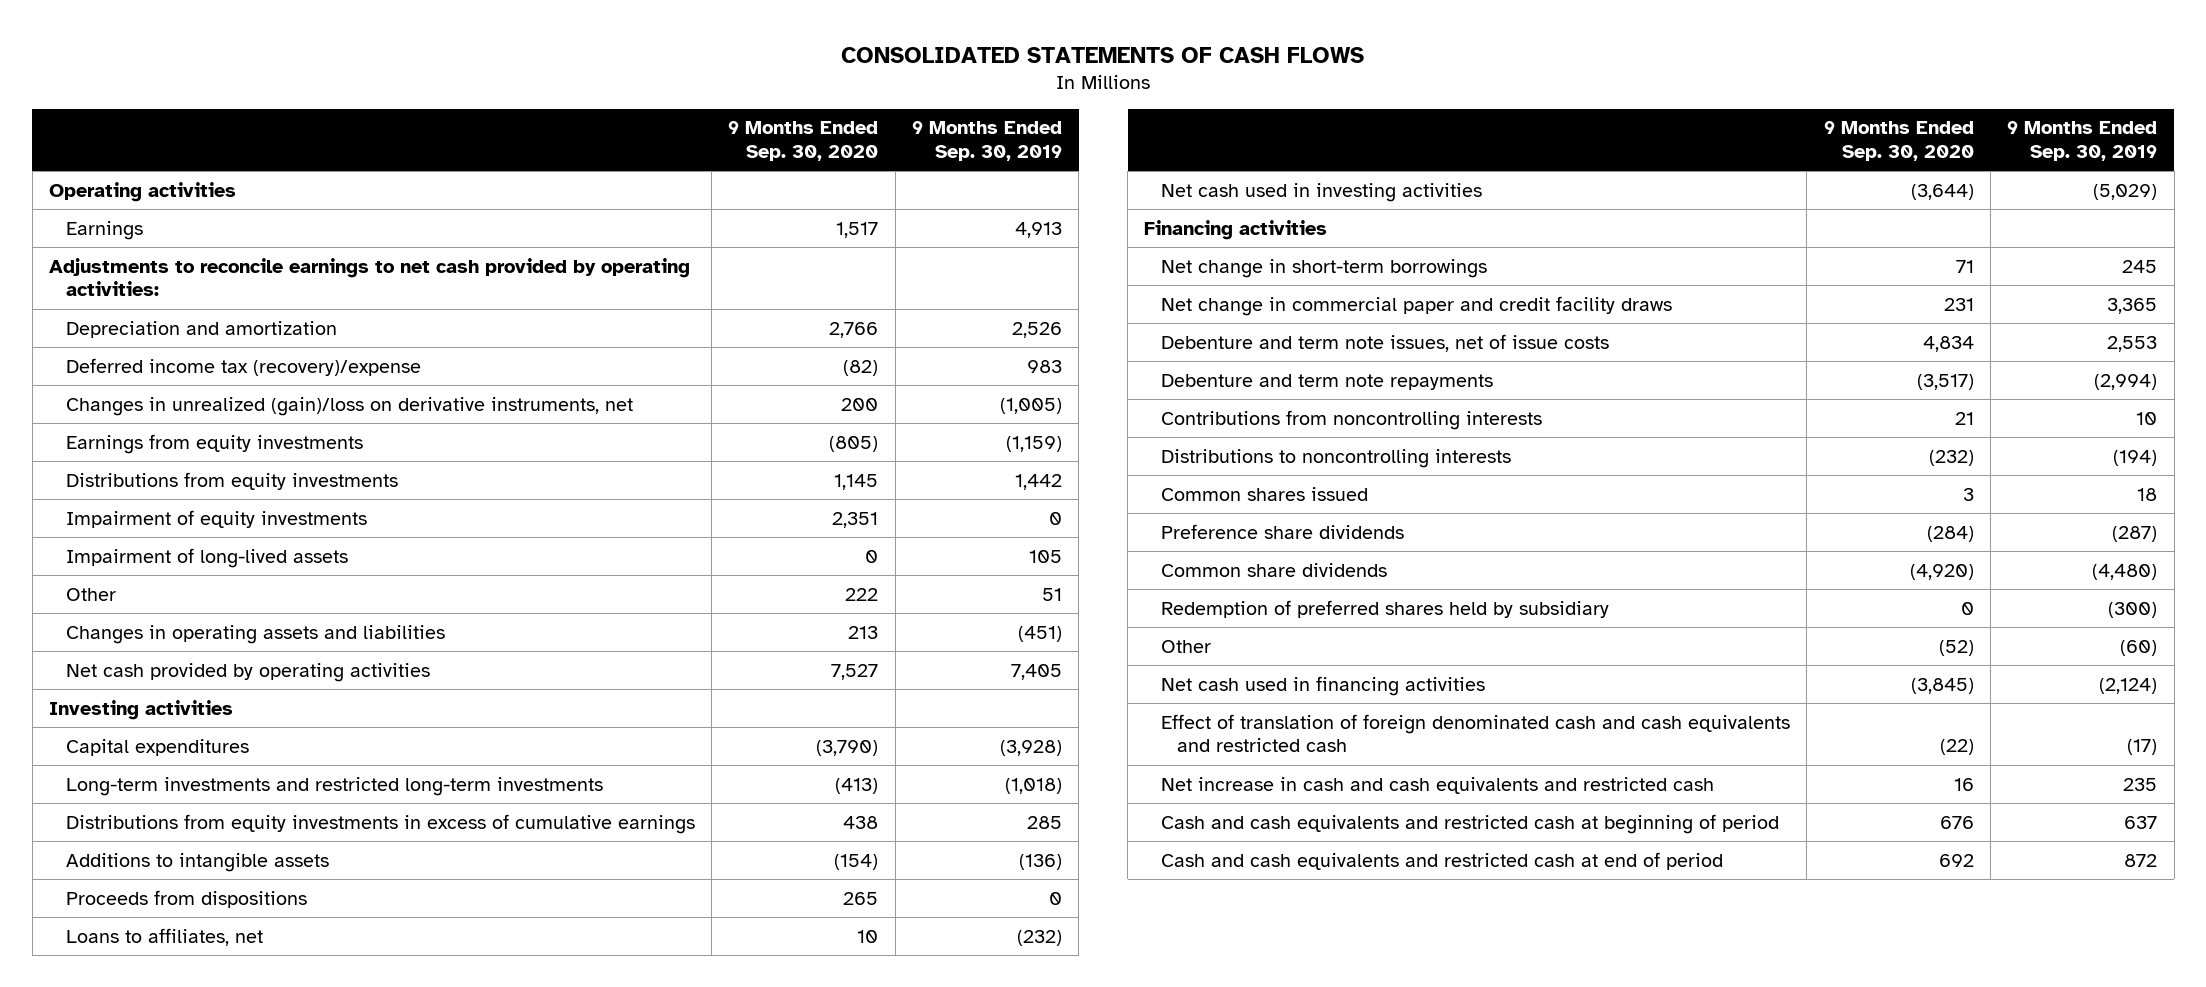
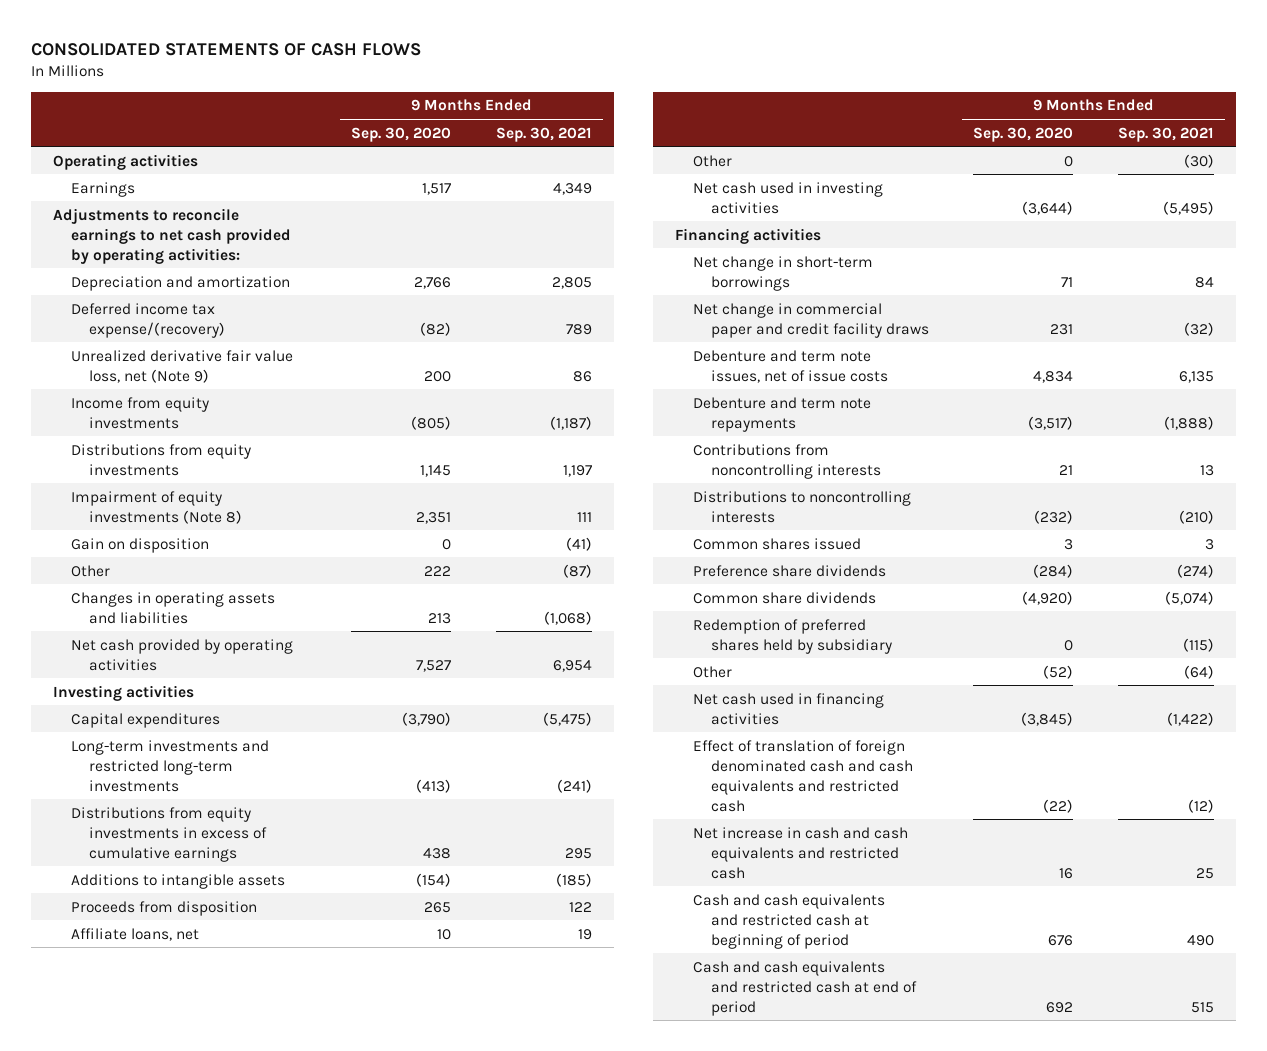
[911,121,1062,161] 9 Months Ended Sep. 30, 2019 -> none
none -> [495,126,592,142] Sep. 30, 2021
[65,357,421,376] Deferred income tax (recovery)/expense -> [70,302,225,338] Deferred income tax expense/(recovery)
[65,396,633,416] Changes in unrealized (gain)/loss on derivative instruments, net -> [70,349,293,383] Unrealized derivative fair value loss, net (Note 9)
[65,433,363,454] Earnings from equity investments -> [70,396,209,429] Income from equity investments
[65,547,348,568] Impairment of long-lived assets -> none
[65,509,367,528] Impairment of equity investments -> [70,490,242,524] Impairment of equity investments (Note 8)
none -> [70,537,209,553] Gain on disposition
[65,889,307,908] Proceeds from dispositions -> [70,900,257,916] Proceeds from disposition
[65,927,263,946] Loans to affiliates, net -> [70,927,199,941] Affiliate loans, net
none -> [693,154,733,167] Other

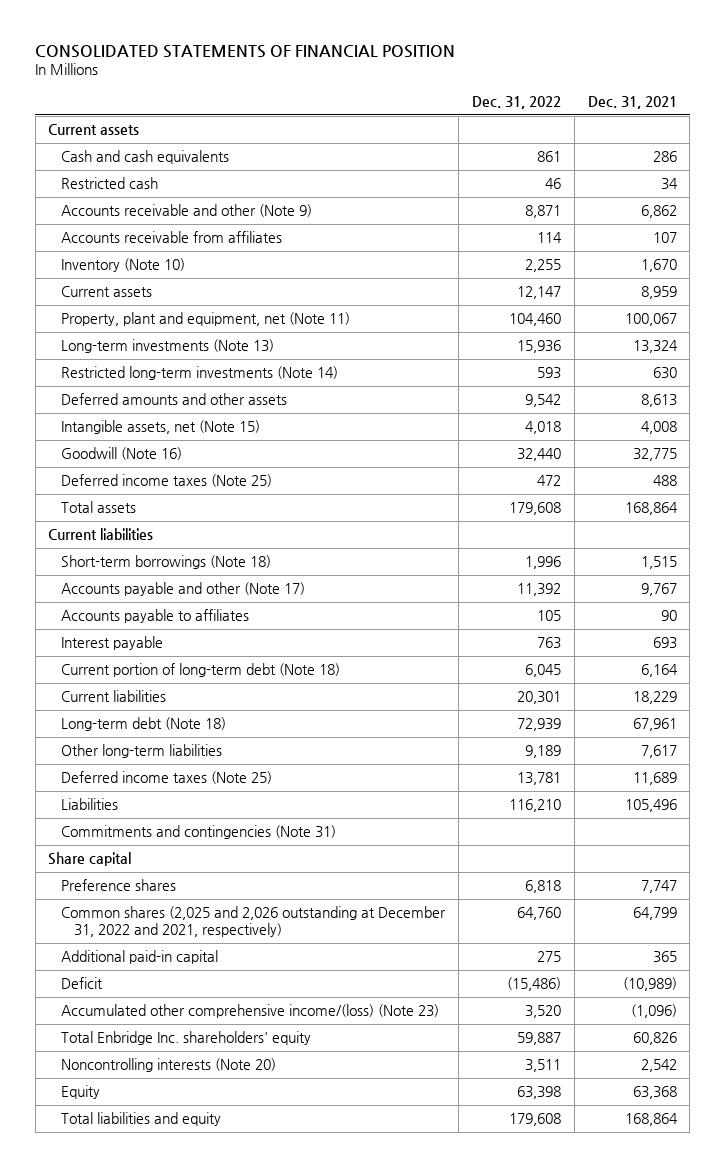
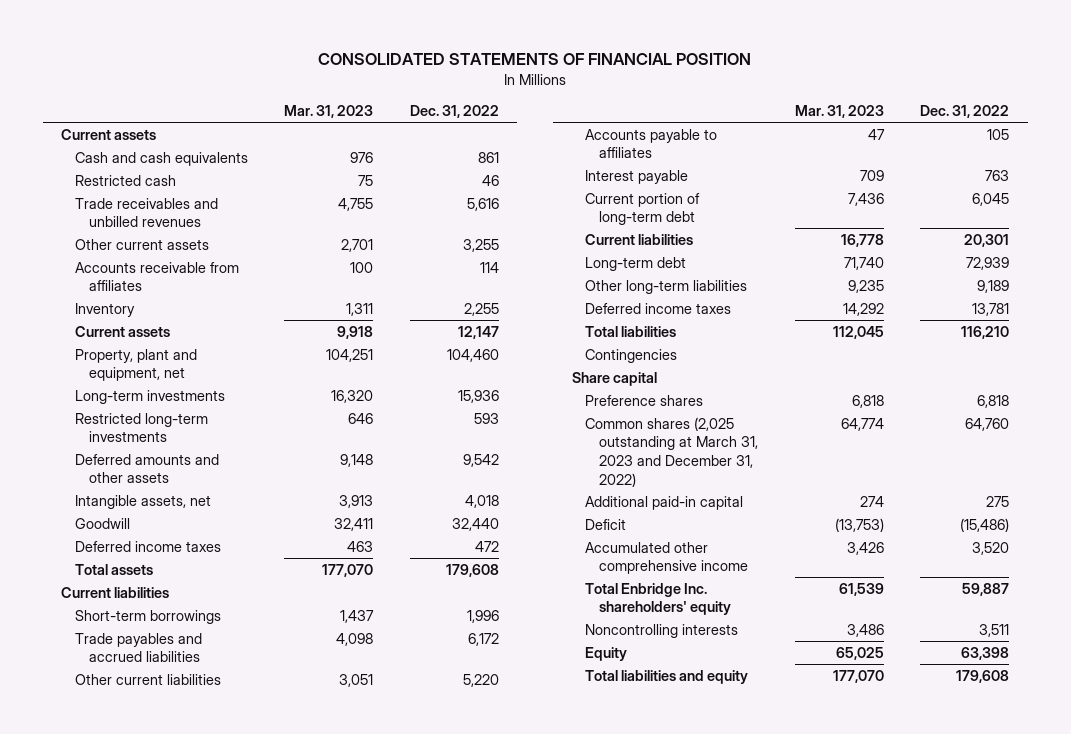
[587,96,677,110] Dec. 31, 2021 -> none
none -> [284,105,374,119] Mar. 31, 2023
[61,204,313,218] Accounts receivable and other (Note 9) -> none
none -> [74,197,218,228] Trade receivables and unbilled revenues
none -> [74,238,209,250] Other current assets
[61,258,186,273] Inventory (Note 10) -> [74,302,135,317] Inventory
[61,312,351,327] Property, plant and equipment, net (Note 11) -> [74,348,197,382] Property, plant and equipment, net
[61,339,275,354] Long-term investments (Note 13) -> [74,389,225,404] Long-term investments
[61,366,339,381] Restricted long-term investments (Note 14) -> [74,412,208,443] Restricted long-term investments
[61,420,261,435] Intangible assets, net (Note 15) -> [74,494,211,509] Intangible assets, net
[61,447,183,461] Goodwill (Note 16) -> [74,517,130,529] Goodwill
[61,474,273,488] Deferred income taxes (Note 25) -> [74,540,221,552] Deferred income taxes
[61,582,306,597] Accounts payable and other (Note 17) -> none
[61,555,272,570] Short-term borrowings (Note 18) -> [74,609,221,624] Short-term borrowings
none -> [74,632,202,663] Trade payables and accrued liabilities
none -> [74,673,221,685] Other current liabilities
[61,663,341,678] Current portion of long-term debt (Note 18) -> [585,192,701,226] Current portion of long-term debt
[61,717,227,732] Long-term debt (Note 18) -> [585,256,687,271] Long-term debt
[61,771,273,785] Deferred income taxes (Note 25) -> [585,302,732,314] Deferred income taxes
[61,798,119,811] Liabilities -> [585,325,677,337] Total liabilities
[61,825,337,840] Commitments and contingencies (Note 31) -> [585,348,678,363] Contingencies
[61,906,447,937] Common shares (2,025 and 2,026 outstanding at December 31, 2022 and 2021, respectively) -> [585,416,759,487] Common shares (2,025 outstanding at March 31, 2023 and December 31, 2022)
[61,1004,440,1019] Accumulated other comprehensive income/(loss) (Note 23) -> [585,541,749,575] Accumulated other comprehensive income
[61,1058,277,1073] Noncontrolling interests (Note 20) -> [585,623,739,638] Noncontrolling interests

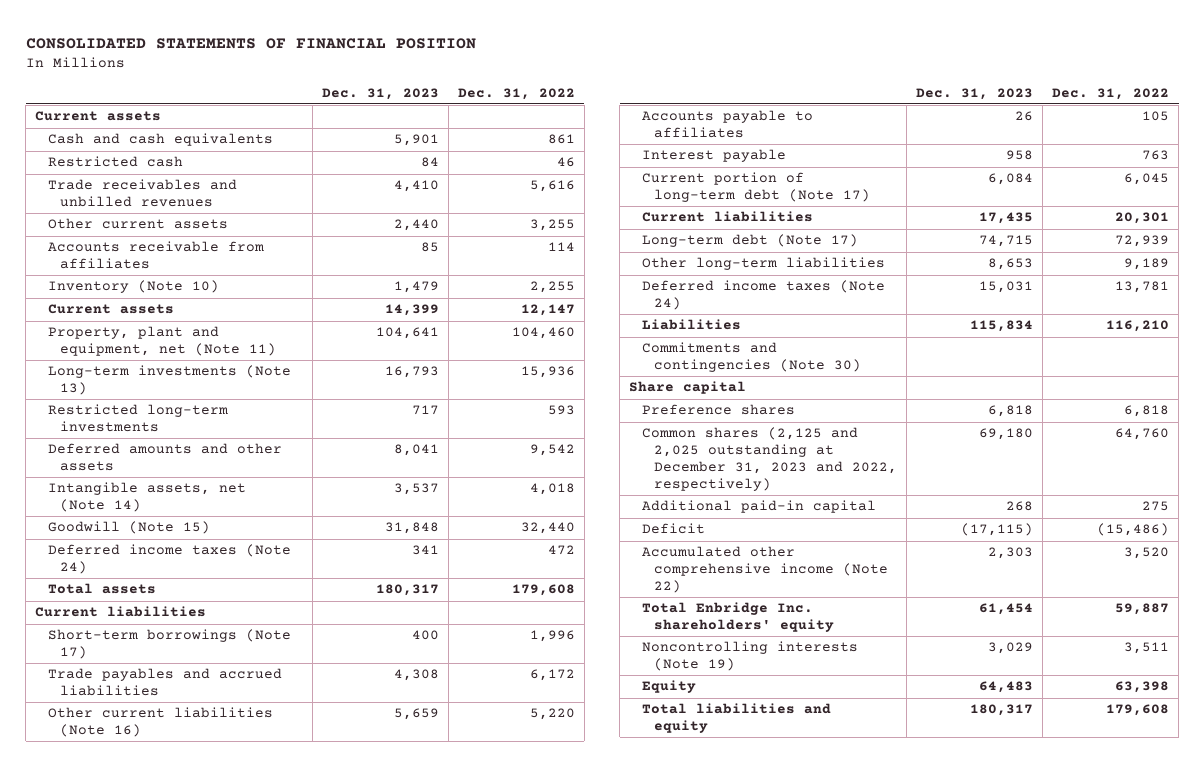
[284,105,374,119] Mar. 31, 2023 -> none
none -> [321,87,439,100] Dec. 31, 2023
[74,302,135,317] Inventory -> [47,280,219,294] Inventory (Note 10)
[74,348,197,382] Property, plant and equipment, net -> [47,326,277,357] Property, plant and equipment, net (Note 11)
[74,389,225,404] Long-term investments -> [47,365,291,396] Long-term investments (Note 13)
[74,494,211,509] Intangible assets, net -> [47,482,246,513] Intangible assets, net (Note 14)
[74,517,130,529] Goodwill -> [47,521,210,535] Goodwill (Note 15)
[74,540,221,552] Deferred income taxes -> [47,544,291,575] Deferred income taxes (Note 24)
[74,609,221,624] Short-term borrowings -> [47,629,291,660] Short-term borrowings (Note 17)
[74,673,221,685] Other current liabilities -> [47,707,273,738] Other current liabilities (Note 16)
[585,192,701,226] Current portion of long-term debt -> [641,172,871,203] Current portion of long-term debt (Note 17)
[585,256,687,271] Long-term debt -> [641,234,858,248] Long-term debt (Note 17)
[585,302,732,314] Deferred income taxes -> [641,280,885,311] Deferred income taxes (Note 24)
[585,325,677,337] Total liabilities -> [641,319,741,331] Liabilities
[585,348,678,363] Contingencies -> [641,342,862,373] Commitments and contingencies (Note 30)
[585,416,759,487] Common shares (2,025 outstanding at March 31, 2023 and December 31, 2022) -> [641,427,898,492] Common shares (2,125 and 2,025 outstanding at December 31, 2023 and 2022, respectively)
[585,541,749,575] Accumulated other comprehensive income -> [641,546,889,594] Accumulated other comprehensive income (Note 22)
[585,623,739,638] Noncontrolling interests -> [641,641,858,672] Noncontrolling interests (Note 19)

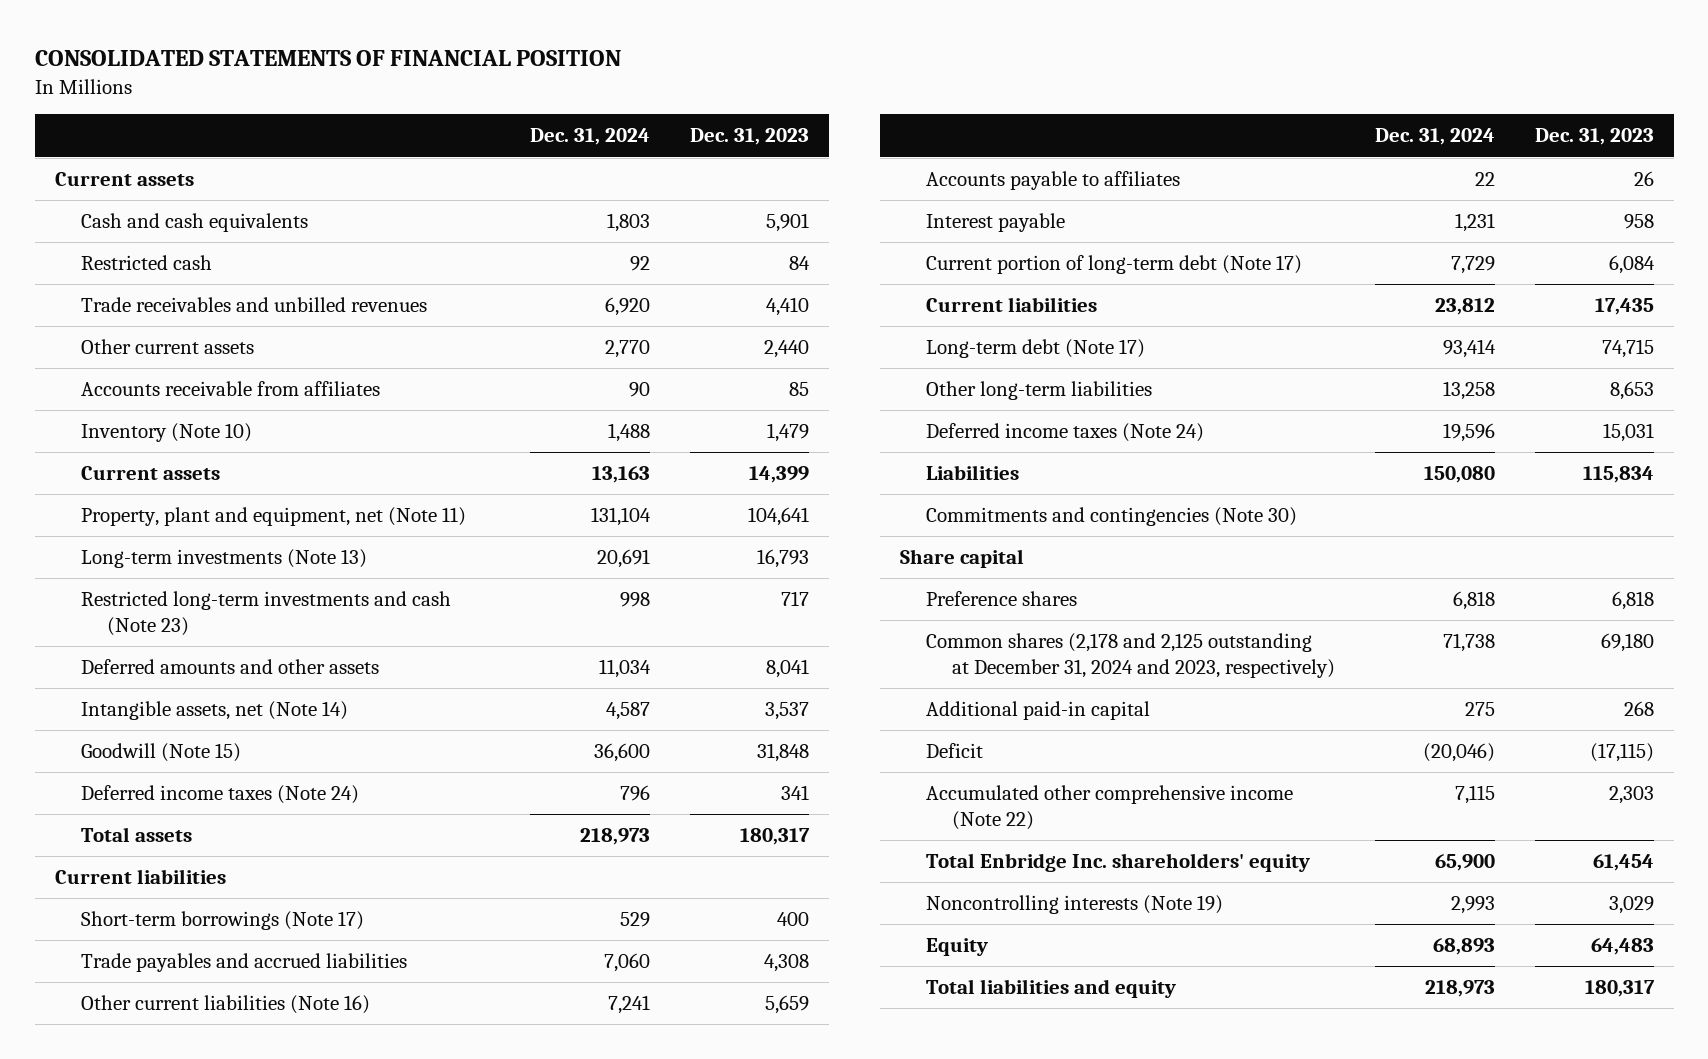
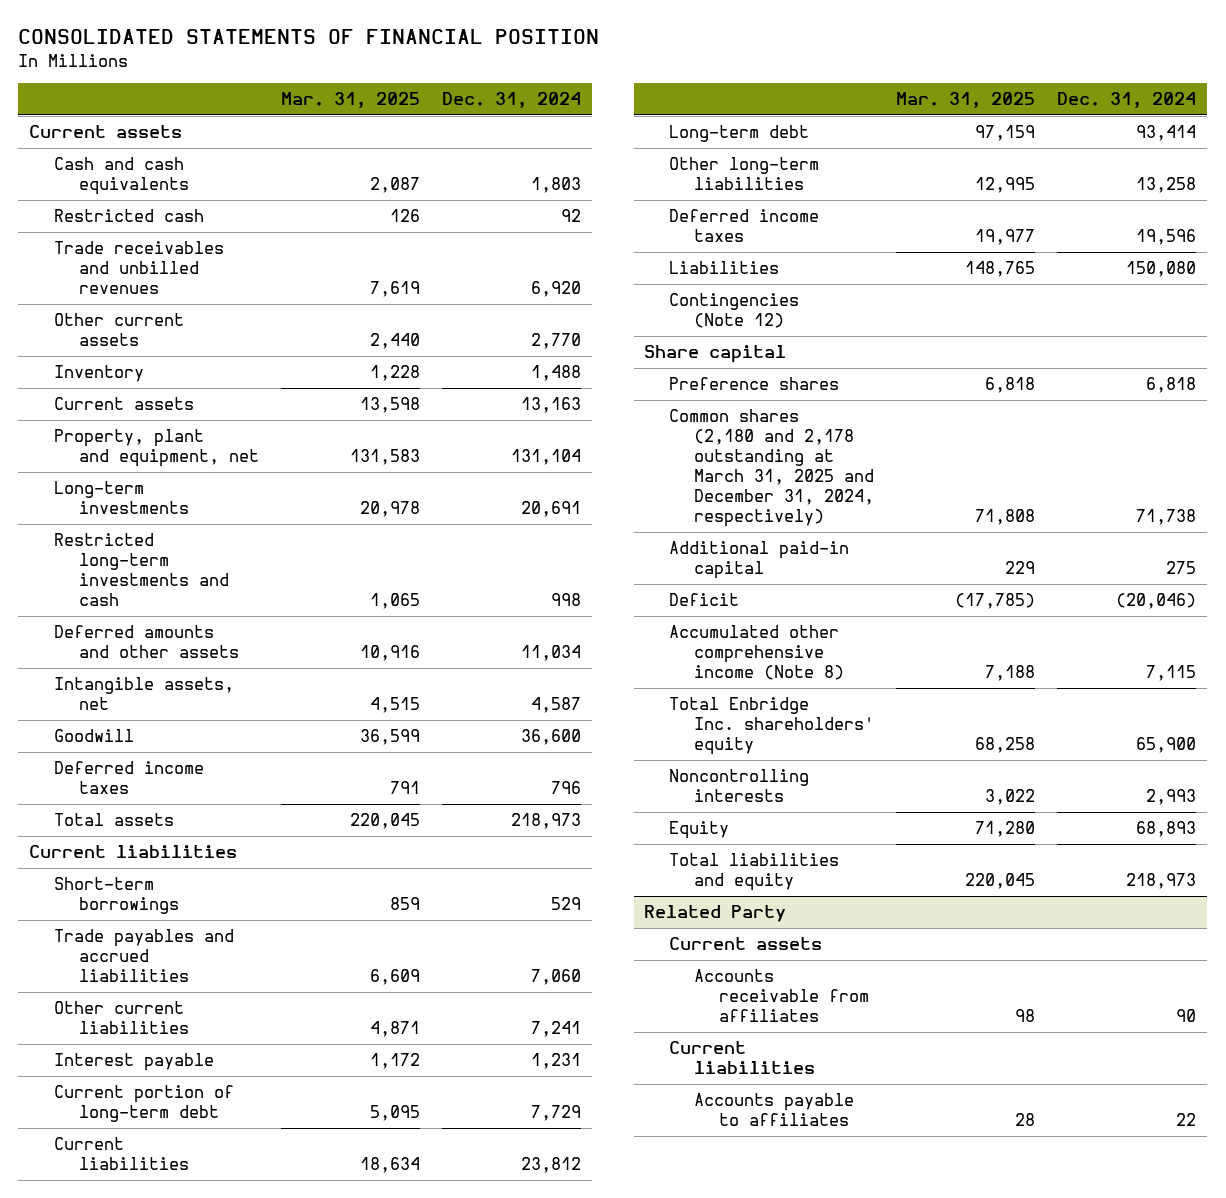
[689,128,809,146] Dec. 31, 2023 -> none
none -> [281,92,421,109] Mar. 31, 2025
[81,380,381,396] Accounts receivable from affiliates -> none
[81,422,253,442] Inventory (Note 10) -> [54,365,145,383] Inventory
[81,506,467,526] Property, plant and equipment, net (Note 11) -> [54,429,260,468] Property, plant and equipment, net
[81,548,368,568] Long-term investments (Note 13) -> [54,481,190,515] Long-term investments
[81,590,452,636] Restricted long-term investments and cash (Note 23) -> [54,533,230,607] Restricted long-term investments and cash
[81,700,349,720] Intangible assets, net (Note 14) -> [54,677,235,711] Intangible assets, net
[81,742,242,762] Goodwill (Note 15) -> [54,729,135,743] Goodwill
[81,784,360,804] Deferred income taxes (Note 24) -> [54,761,205,795] Deferred income taxes
[81,910,365,930] Short-term borrowings (Note 17) -> [54,877,180,915] Short-term borrowings
[925,170,1180,190] Accounts payable to affiliates -> none
[81,994,371,1014] Other current liabilities (Note 16) -> [54,1001,190,1035] Other current liabilities
[925,254,1302,274] Current portion of long-term debt (Note 17) -> [54,1085,235,1123] Current portion of long-term debt
[925,338,1145,358] Long-term debt (Note 17) -> [669,125,810,143] Long-term debt
[925,422,1204,442] Deferred income taxes (Note 24) -> [669,209,820,243] Deferred income taxes
[925,506,1297,526] Commitments and contingencies (Note 30) -> [669,293,800,329] Contingencies (Note 12)
[925,632,1336,678] Common shares (2,178 and 2,125 outstanding at December 31, 2024 and 2023, respectively) -> [669,409,875,528] Common shares (2,180 and 2,178 outstanding at March 31, 2025 and December 31, 2024, respectively)
[925,784,1293,830] Accumulated other comprehensive income (Note 22) -> [669,625,845,681] Accumulated other comprehensive income (Note 8)
[925,894,1223,914] Noncontrolling interests (Note 19) -> [669,769,810,803] Noncontrolling interests
none -> [644,905,787,923] Related Party
none -> [669,937,823,951] Current assets
none -> [694,969,870,1023] Accounts receivable from affiliates
none -> [669,1041,816,1075] Current liabilities
none -> [694,1093,855,1127] Accounts payable to affiliates

